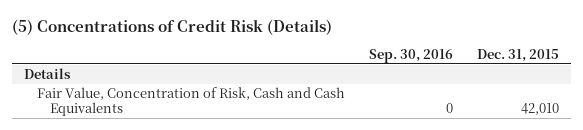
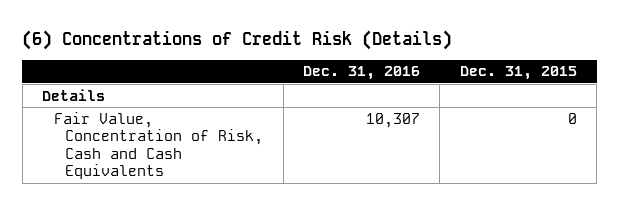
[12,19,333,36] (5) Concentrations of Credit Risk (Details) -> [22,29,453,50] (6) Concentrations of Credit Risk (Details)
[369,49,454,64] Sep. 30, 2016 -> none
none -> [303,66,421,81] Dec. 31, 2016
[521,103,560,116] 42,010 -> [567,112,577,124] 0

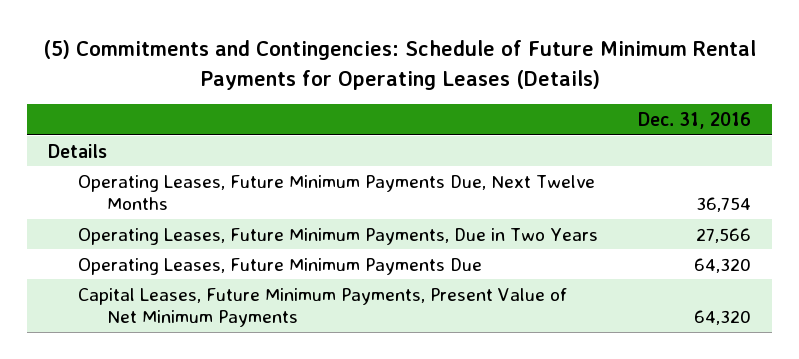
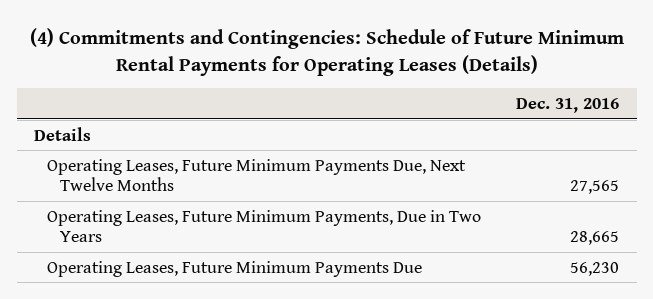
[42,40,756,90] (5) Commitments and Contingencies: Schedule of Future Minimum Rental Payments for Operating Leases (Details) -> [29,27,624,76] (4) Commitments and Contingencies: Schedule of Future Minimum Rental Payments for Operating Leases (Details)
[77,287,567,327] Capital Leases, Future Minimum Payments, Present Value of Net Minimum Payments -> none
[696,196,752,212] 36,754 -> [570,180,620,195] 27,565
[696,227,752,243] 27,566 -> [570,231,620,246] 28,665
[694,257,752,273] 64,320 -> [570,261,620,276] 56,230

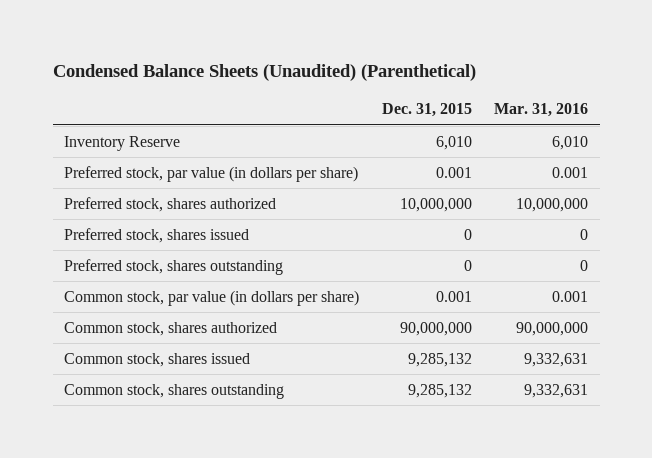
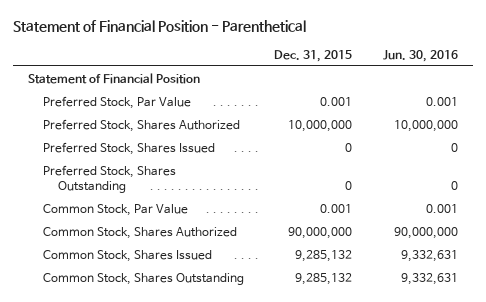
[52,64,476,82] Condensed Balance Sheets (Unaudited) (Parenthetical) -> [12,20,306,33] Statement of Financial Position - Parenthetical
[494,103,589,118] Mar. 31, 2016 -> none
none -> [383,49,459,62] Jun. 30, 2016
[63,135,180,151] Inventory Reserve -> none
none -> [27,72,200,84] Statement of Financial Position
[63,165,358,182] Preferred stock, par value (in dollars per share) -> [42,95,191,109] Preferred Stock, Par Value
[63,196,276,212] Preferred stock, shares authorized -> [42,118,240,132] Preferred Stock, Shares Authorized
[63,227,249,243] Preferred stock, shares issued -> [42,141,215,155] Preferred Stock, Shares Issued
[63,258,283,275] Preferred stock, shares outstanding -> [42,164,176,193] Preferred Stock, Shares Outstanding
[63,289,359,306] Common stock, par value (in dollars per share) -> [42,203,188,216] Common Stock, Par Value
[63,321,277,336] Common stock, shares authorized -> [42,226,237,239] Common Stock, Shares Authorized
[63,352,250,367] Common stock, shares issued -> [42,249,212,262] Common Stock, Shares Issued
[63,383,284,399] Common stock, shares outstanding -> [42,272,244,285] Common Stock, Shares Outstanding

